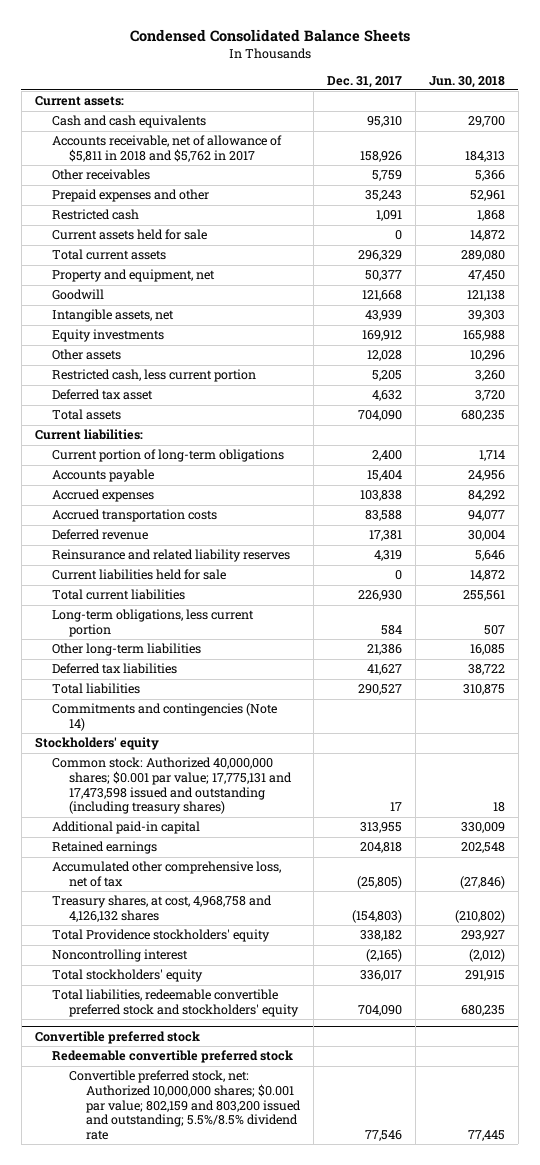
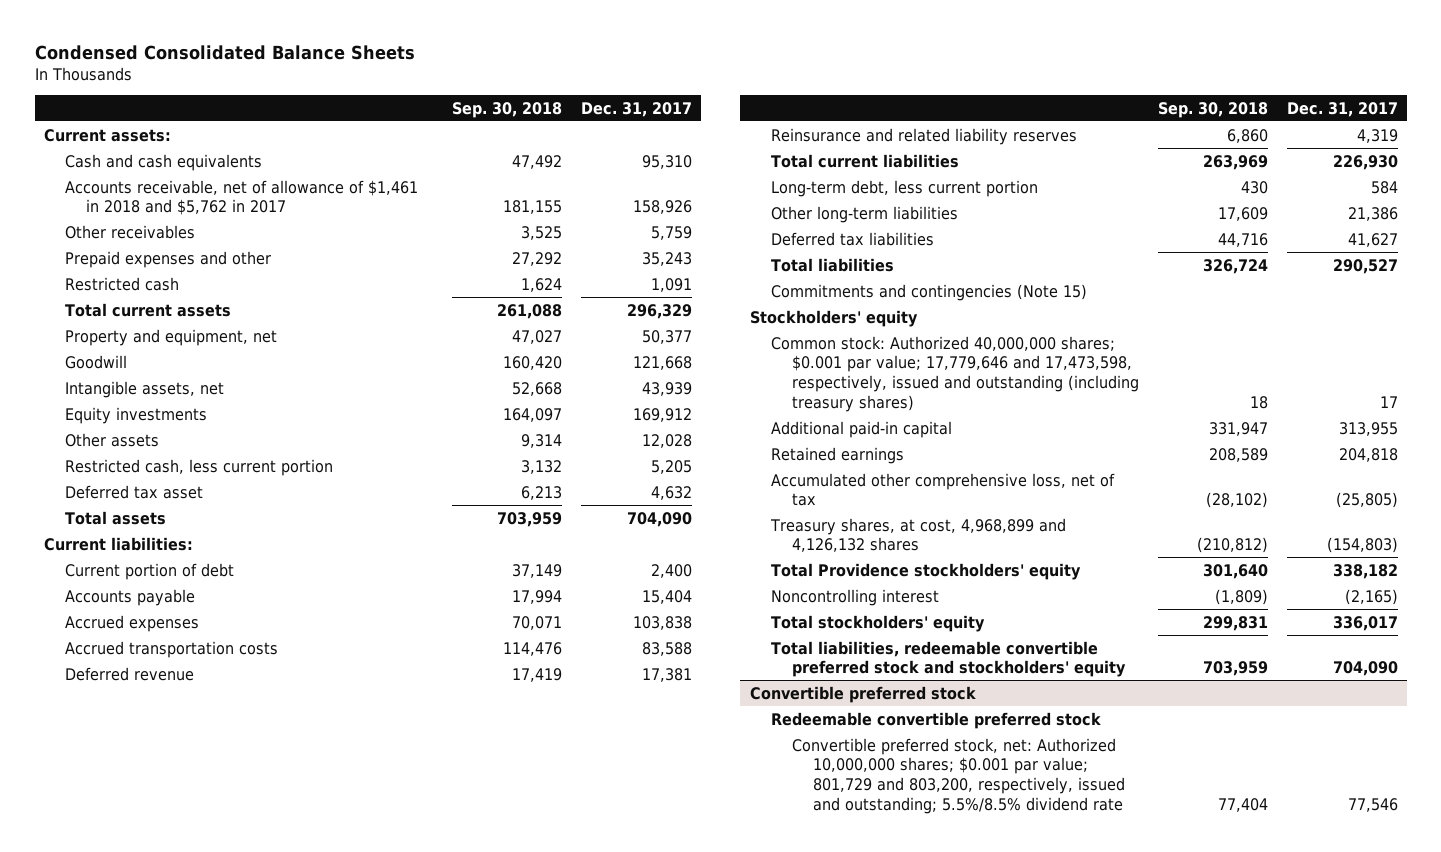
[428,75,505,88] Jun. 30, 2018 -> none
none -> [451,101,562,118] Sep. 30, 2018
[51,135,282,162] Accounts receivable, net of allowance of $5,811 in 2018 and $5,762 in 2017 -> [65,179,419,216] Accounts receivable, net of allowance of $1,461 in 2018 and $5,762 in 2017
[51,229,207,241] Current assets held for sale -> none
[51,449,284,463] Current portion of long-term obligations -> [65,562,235,580] Current portion of debt
[51,569,226,581] Current liabilities held for sale -> none
[51,609,254,637] Long-term obligations, less current portion -> [770,179,1038,197] Long-term debt, less current portion
[51,703,277,731] Commitments and contingencies (Note 14) -> [770,283,1087,301] Commitments and contingencies (Note 15)
[51,757,292,815] Common stock: Authorized 40,000,000 shares; $0.001 par value; 17,775,131 and 17,473,598 issued and outstanding (including treasury shares) -> [770,335,1139,412] Common stock: Authorized 40,000,000 shares; $0.001 par value; 17,779,646 and 17,473,598, respectively, issued and outstanding (including treasury shares)
[51,895,272,922] Treasury shares, at cost, 4,968,758 and 4,126,132 shares -> [769,517,1066,553] Treasury shares, at cost, 4,968,899 and 4,126,132 shares
[68,1070,301,1140] Convertible preferred stock, net: Authorized 10,000,000 shares; $0.001 par value; 802,159 and 803,200 issued and outstanding; 5.5%/8.5% dividend rate -> [791,737,1125,814] Convertible preferred stock, net: Authorized 10,000,000 shares; $0.001 par value; 801,729 and 803,200, respectively, issued and outstanding; 5.5%/8.5% dividend rate

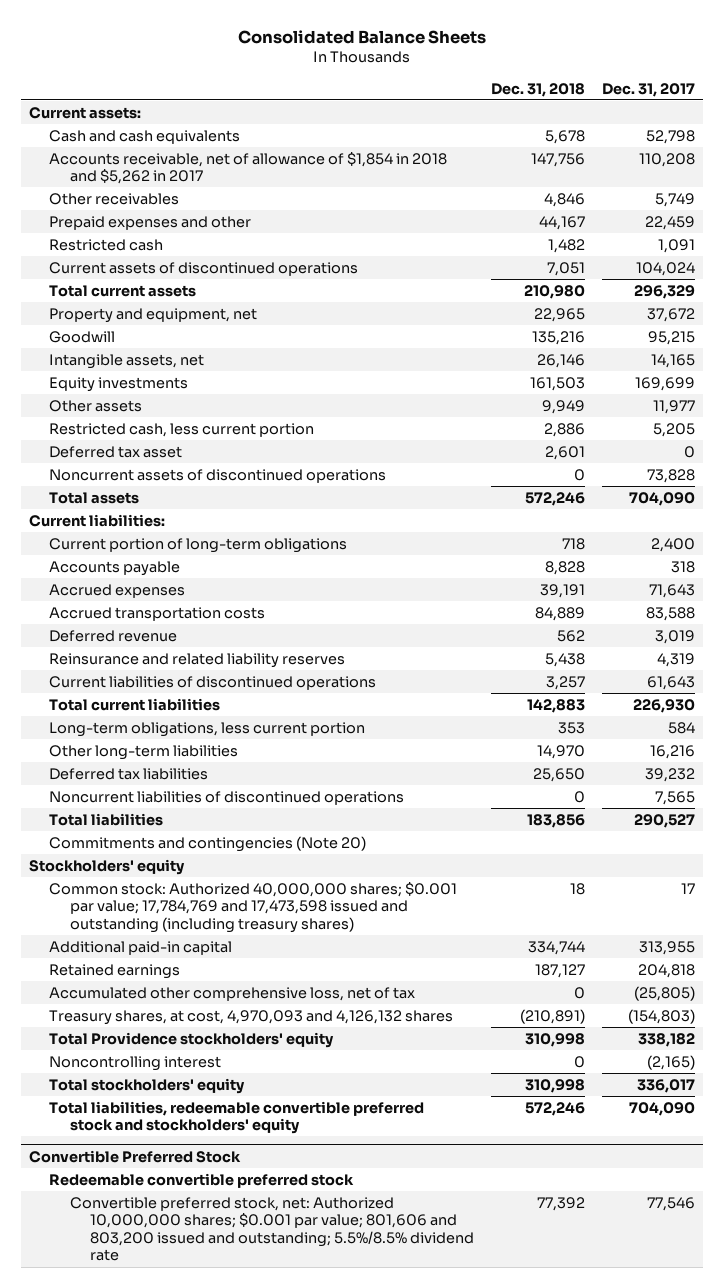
[34,44,415,60] Condensed Consolidated Balance Sheets -> [237,29,486,44] Consolidated Balance Sheets
[451,101,562,118] Sep. 30, 2018 -> none
none -> [491,82,586,97] Dec. 31, 2018
[641,154,692,169] 95,310 -> [645,129,695,144] 52,798
[65,179,419,216] Accounts receivable, net of allowance of $1,461 in 2018 and $5,762 in 2017 -> [49,151,448,185] Accounts receivable, net of allowance of $1,854 in 2018 and $5,262 in 2017
[632,200,692,215] 158,926 -> [638,152,695,167] 110,208
[650,225,692,240] 5,759 -> [654,192,695,207] 5,749
[641,251,692,266] 35,243 -> [644,215,695,230] 22,459
none -> [49,261,359,276] Current assets of discontinued operations
[641,329,692,344] 50,377 -> [646,307,695,322] 37,672
[632,355,692,370] 121,668 -> [647,330,695,345] 95,215
[641,381,692,396] 43,939 -> [650,353,695,368] 14,165
[632,407,692,422] 169,912 -> [634,376,695,391] 169,699
[641,433,692,448] 12,028 -> [652,399,695,414] 11,977
[650,485,692,500] 4,632 -> [683,445,695,458] 0
none -> [49,468,387,483] Noncurrent assets of discontinued operations
[65,562,235,580] Current portion of debt -> [49,537,348,553] Current portion of long-term obligations
[641,589,692,604] 15,404 -> [670,560,695,573] 318
[632,615,692,630] 103,838 -> [648,583,695,598] 71,643
[641,667,692,682] 17,381 -> [654,629,695,644] 3,019
none -> [49,675,377,690] Current liabilities of discontinued operations
[770,179,1038,197] Long-term debt, less current portion -> [49,721,366,737] Long-term obligations, less current portion
[1347,206,1398,221] 21,386 -> [649,744,695,759] 16,216
[1347,232,1398,247] 41,627 -> [644,767,695,782] 39,232
none -> [49,790,405,805] Noncurrent liabilities of discontinued operations
[770,283,1087,301] Commitments and contingencies (Note 15) -> [49,835,367,852] Commitments and contingencies (Note 20)
[770,335,1139,412] Common stock: Authorized 40,000,000 shares; $0.001 par value; 17,779,646 and 17,473,598, respectively, issued and outstanding (including treasury shares) -> [49,881,458,933] Common stock: Authorized 40,000,000 shares; $0.001 par value; 17,784,769 and 17,473,598 issued and outstanding (including treasury shares)
[769,517,1066,553] Treasury shares, at cost, 4,968,899 and 4,126,132 shares -> [49,1009,454,1025] Treasury shares, at cost, 4,970,093 and 4,126,132 shares
[749,685,976,703] Convertible preferred stock -> [28,1149,241,1163] Convertible Preferred Stock
[791,737,1125,814] Convertible preferred stock, net: Authorized 10,000,000 shares; $0.001 par value; 801,729 and 803,200, respectively, issued and outstanding; 5.5%/8.5% dividend rate -> [69,1196,475,1262] Convertible preferred stock, net: Authorized 10,000,000 shares; $0.001 par value; 801,606 and 803,200 issued and outstanding; 5.5%/8.5% dividend rate

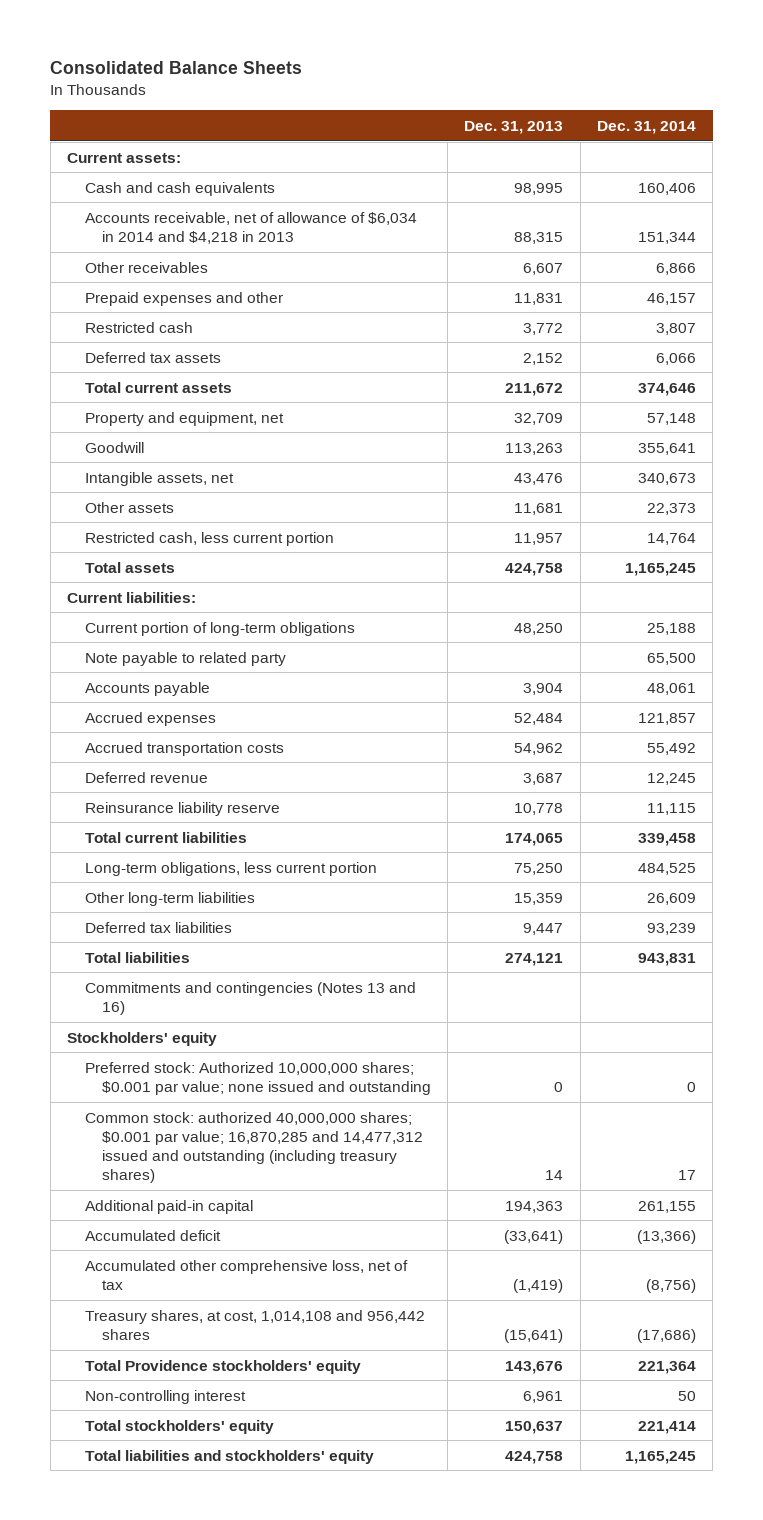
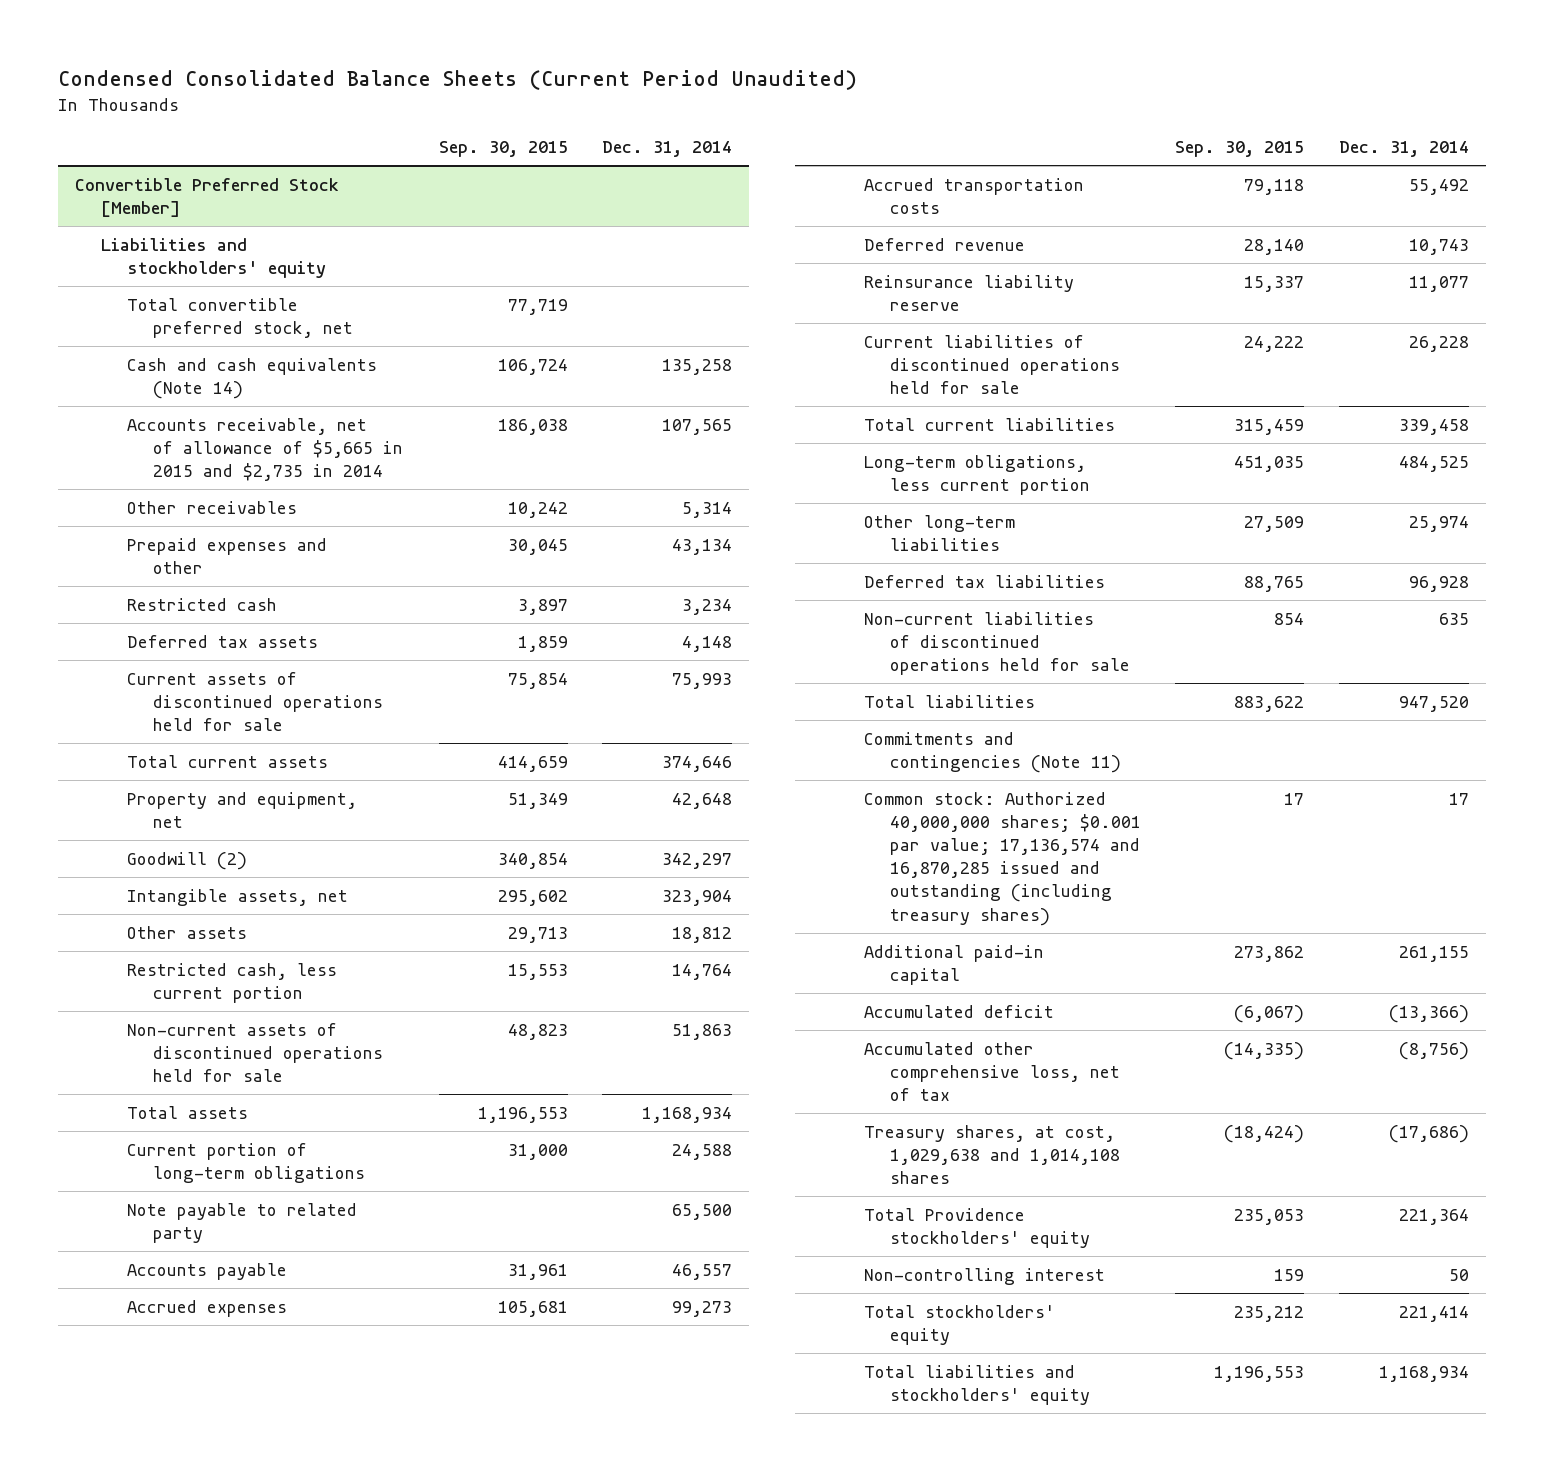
[50,61,303,75] Consolidated Balance Sheets -> [57,70,857,91] Condensed Consolidated Balance Sheets (Current Period Unaudited)
[464,120,564,134] Dec. 31, 2013 -> none
none -> [438,141,568,158] Sep. 30, 2015
[67,152,182,163] Current assets: -> none
none -> [75,177,340,217] Convertible Preferred Stock [Member]
none -> [101,237,327,278] Liabilities and stockholders' equity
none -> [127,297,354,338] Total convertible preferred stock, net
[84,181,275,196] Cash and cash equivalents -> [127,357,378,399] Cash and cash equivalents (Note 14)
[637,182,696,195] 160,406 -> [662,358,733,375] 135,258
[84,211,417,244] Accounts receivable, net of allowance of $6,034 in 2014 and $4,218 in 2013 -> [127,417,404,481] Accounts receivable, net of allowance of $5,665 in 2015 and $2,735 in 2014
[637,231,696,244] 151,344 -> [662,418,733,435] 107,565
[655,262,696,275] 6,866 -> [682,501,733,518] 5,314
[646,292,696,305] 46,157 -> [672,538,733,555] 43,134
[655,322,696,335] 3,807 -> [682,598,733,615] 3,234
[655,352,696,365] 6,066 -> [682,635,733,652] 4,148
none -> [127,671,384,731] Current assets of discontinued operations held for sale
[646,412,696,425] 57,148 -> [672,792,733,809] 42,648
[84,441,144,453] Goodwill -> [127,851,248,870] Goodwill (2)
[637,442,696,455] 355,641 -> [662,852,733,869] 342,297
[637,472,696,485] 340,673 -> [662,889,733,906] 323,904
[646,502,696,515] 22,373 -> [672,926,733,943] 18,812
[67,591,197,603] Current liabilities: -> none
none -> [127,1022,384,1082] Non-current assets of discontinued operations held for sale
[624,562,696,576] 1,165,245 -> [642,1106,733,1123] 1,168,934
[646,622,696,635] 25,188 -> [672,1143,733,1160] 24,588
[646,682,696,695] 48,061 -> [672,1263,733,1280] 46,557
[637,712,696,725] 121,857 -> [672,1300,733,1317] 99,273
[646,772,696,785] 12,245 -> [1408,238,1469,255] 10,743
[646,802,696,815] 11,115 -> [1408,275,1469,292] 11,077
none -> [864,334,1121,394] Current liabilities of discontinued operations held for sale
[67,1031,218,1046] Stockholders' equity -> none
[84,1061,432,1095] Preferred stock: Authorized 10,000,000 shares; $0.001 par value; none issued and outstanding -> none
[646,892,696,905] 26,609 -> [1408,515,1469,532] 25,974
[646,922,696,935] 93,239 -> [1408,575,1469,592] 96,928
none -> [864,611,1131,675] Non-current liabilities of discontinued operations held for sale
[637,952,696,966] 943,831 -> [1398,695,1469,712] 947,520
[84,981,416,1015] Commitments and contingencies (Notes 13 and 16) -> [864,731,1122,773] Commitments and contingencies (Note 11)
[84,1111,424,1184] Common stock: authorized 40,000,000 shares; $0.001 par value; 16,870,285 and 14,477,312 issued and outstanding (including treasury shares) -> [864,791,1142,926] Common stock: Authorized 40,000,000 shares; $0.001 par value; 17,136,574 and 16,870,285 issued and outstanding (including treasury shares)
[84,1309,425,1340] Treasury shares, at cost, 1,014,108 and 956,442 shares -> [864,1124,1121,1184] Treasury shares, at cost, 1,029,638 and 1,014,108 shares
[624,1450,696,1464] 1,165,245 -> [1378,1365,1469,1382] 1,168,934

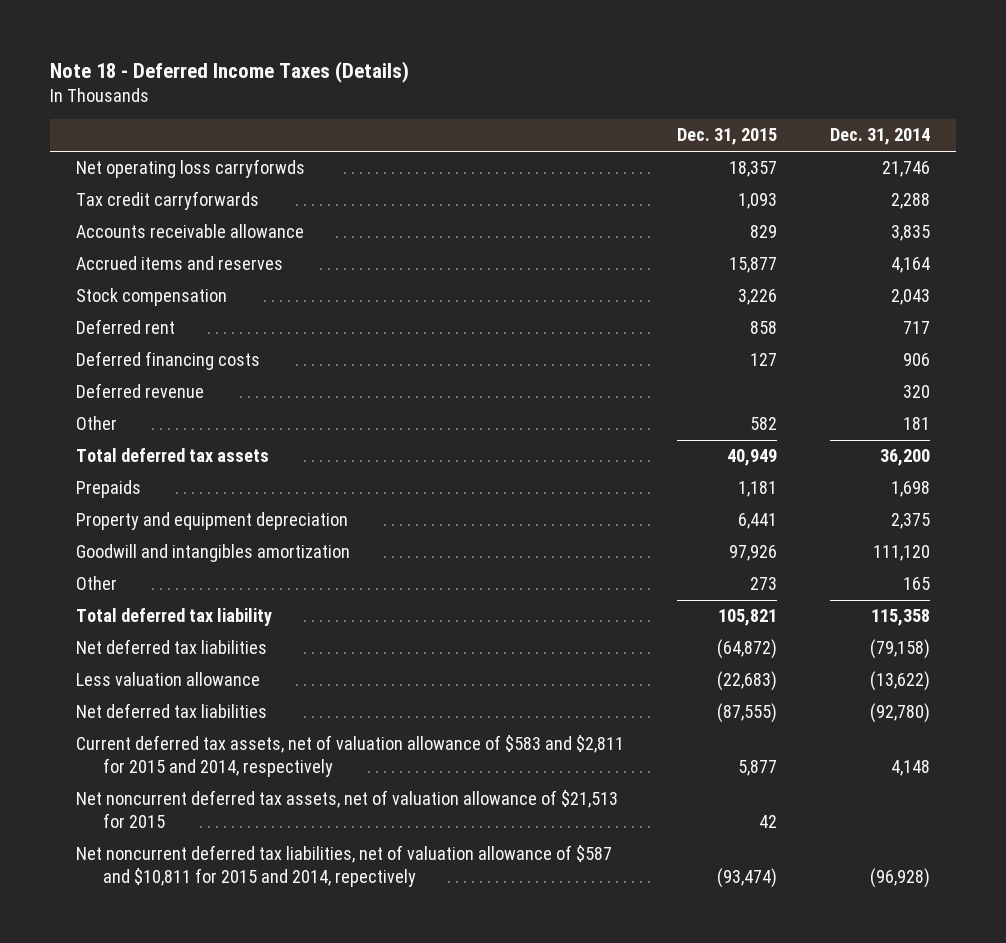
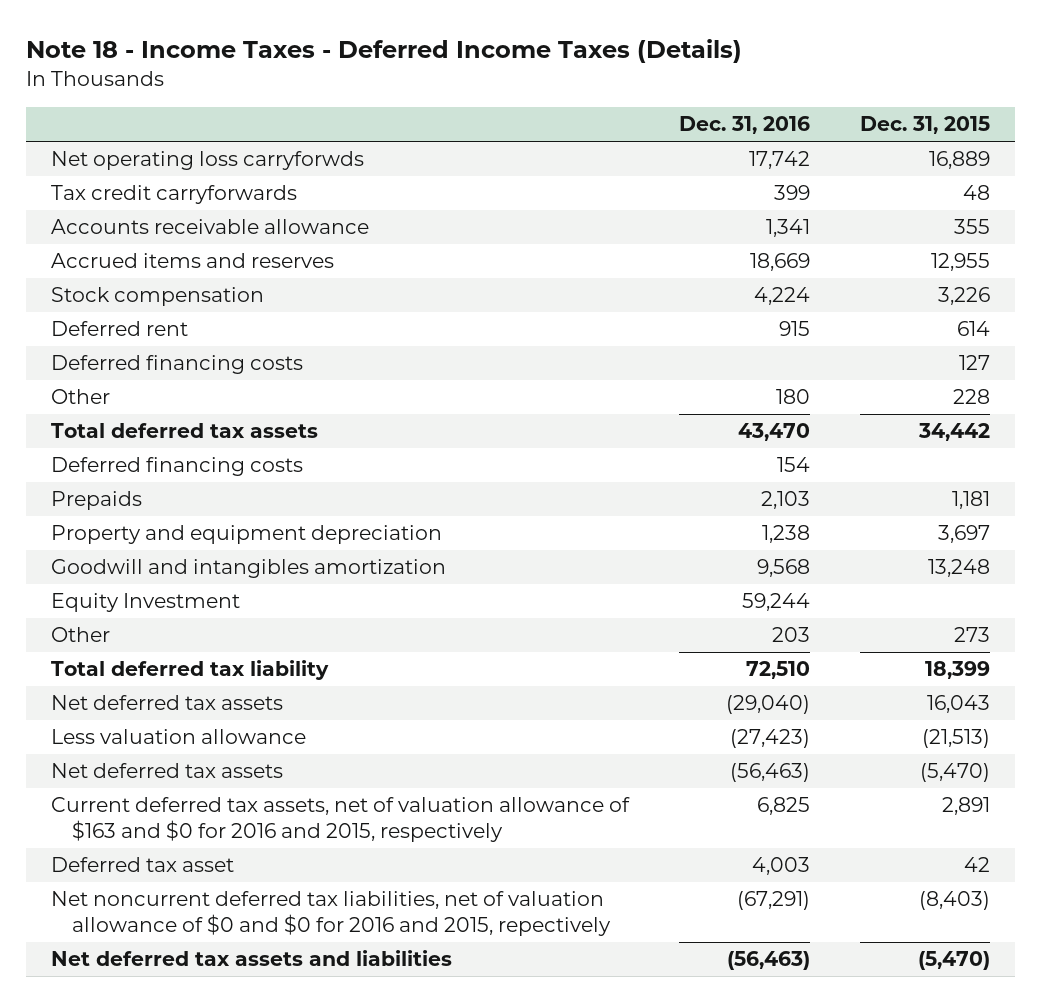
[49,60,409,83] Note 18 - Deferred Income Taxes (Details) -> [25,38,742,63] Note 18 - Income Taxes - Deferred Income Taxes (Details)
[829,128,930,146] Dec. 31, 2014 -> none
none -> [678,116,810,135] Dec. 31, 2016
[729,161,778,178] 18,357 -> [929,151,991,170] 16,889
[738,193,778,210] 1,093 -> [963,185,991,201] 48
[750,225,778,239] 829 -> [954,219,991,235] 355
[729,257,778,274] 15,877 -> [931,253,991,272] 12,955
[750,321,778,335] 858 -> [957,321,991,337] 614
[76,383,205,399] Deferred revenue -> none
[750,417,778,431] 582 -> [953,389,991,405] 228
[727,449,778,467] 40,949 -> [918,423,991,442] 34,442
none -> [50,457,303,477] Deferred financing costs
[738,513,778,530] 6,441 -> [938,525,991,544] 3,697
[729,545,778,562] 97,926 -> [928,559,991,578] 13,248
none -> [50,593,240,613] Equity Investment
[718,609,778,627] 105,821 -> [925,661,991,680] 18,399
[76,639,268,655] Net deferred tax liabilities -> [50,695,283,711] Net deferred tax assets
[717,639,778,660] (64,872) -> [927,695,991,714] 16,043
[717,671,778,692] (22,683) -> [922,729,991,749] (21,513)
[76,703,268,719] Net deferred tax liabilities -> [50,763,283,779] Net deferred tax assets
[717,703,778,724] (87,555) -> [920,763,991,783] (5,470)
[76,735,625,777] Current deferred tax assets, net of valuation allowance of $583 and $2,811 for 2015 and 2014, respectively -> [50,797,630,842] Current deferred tax assets, net of valuation allowance of $163 and $0 for 2016 and 2015, respectively
[738,759,778,776] 5,877 -> [942,797,991,816] 2,891
[76,790,619,828] Net noncurrent deferred tax assets, net of valuation allowance of $21,513 for 2015 -> [50,857,234,873] Deferred tax asset
[76,845,613,887] Net noncurrent deferred tax liabilities, net of valuation allowance of $587 and $10,811 for 2015 and 2014, repectively -> [50,891,611,936] Net noncurrent deferred tax liabilities, net of valuation allowance of $0 and $0 for 2016 and 2015, repectively
[717,867,778,888] (93,474) -> [919,891,991,911] (8,403)
none -> [50,950,452,967] Net deferred tax assets and liabilities

